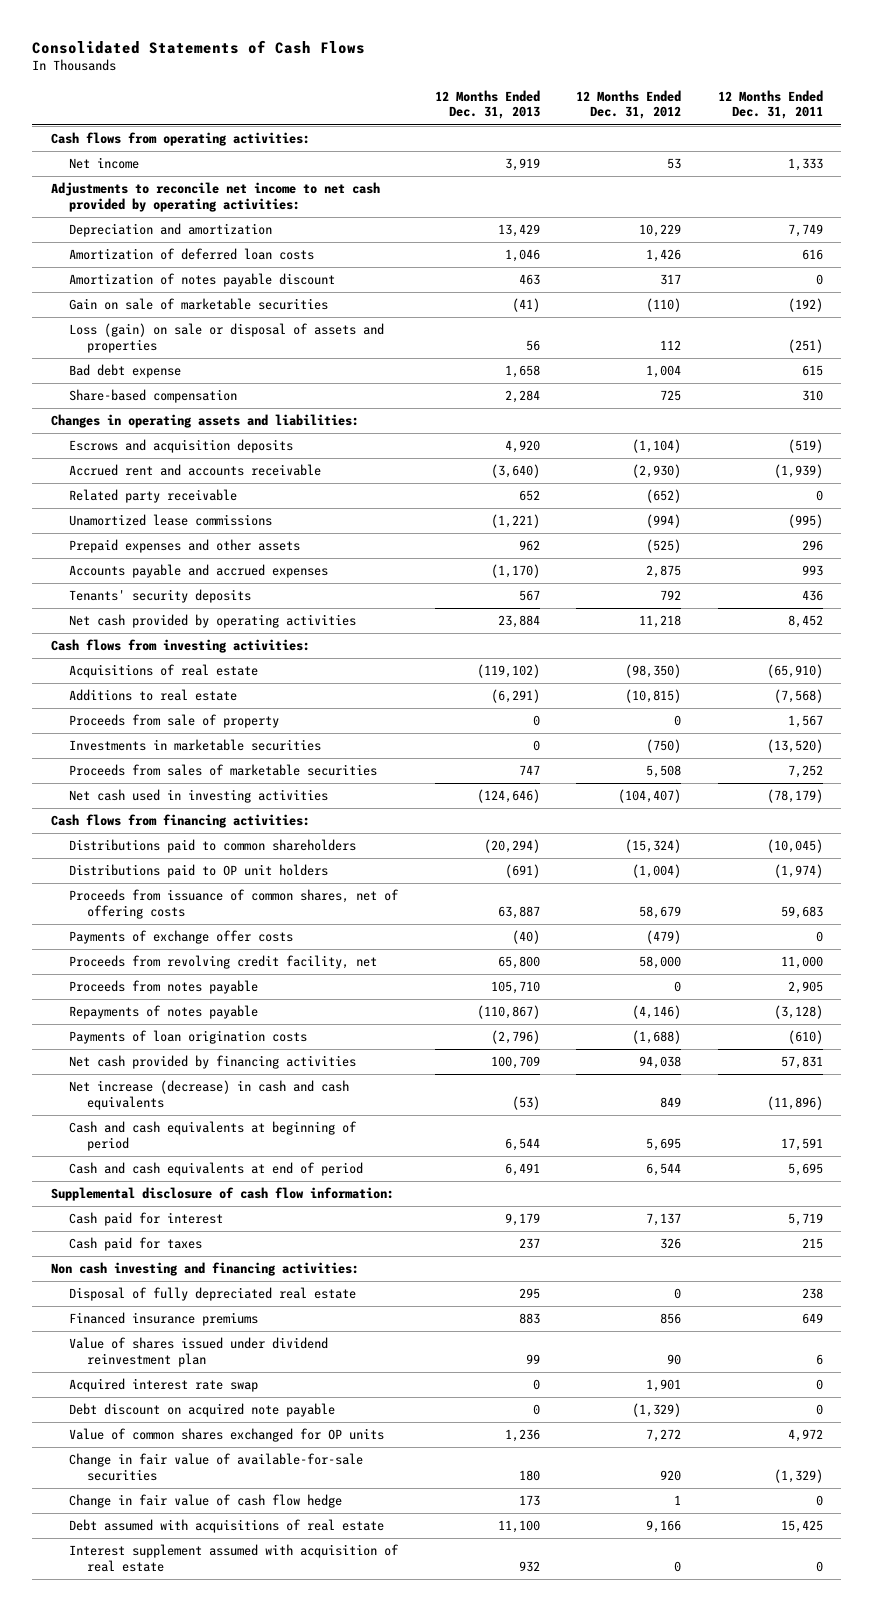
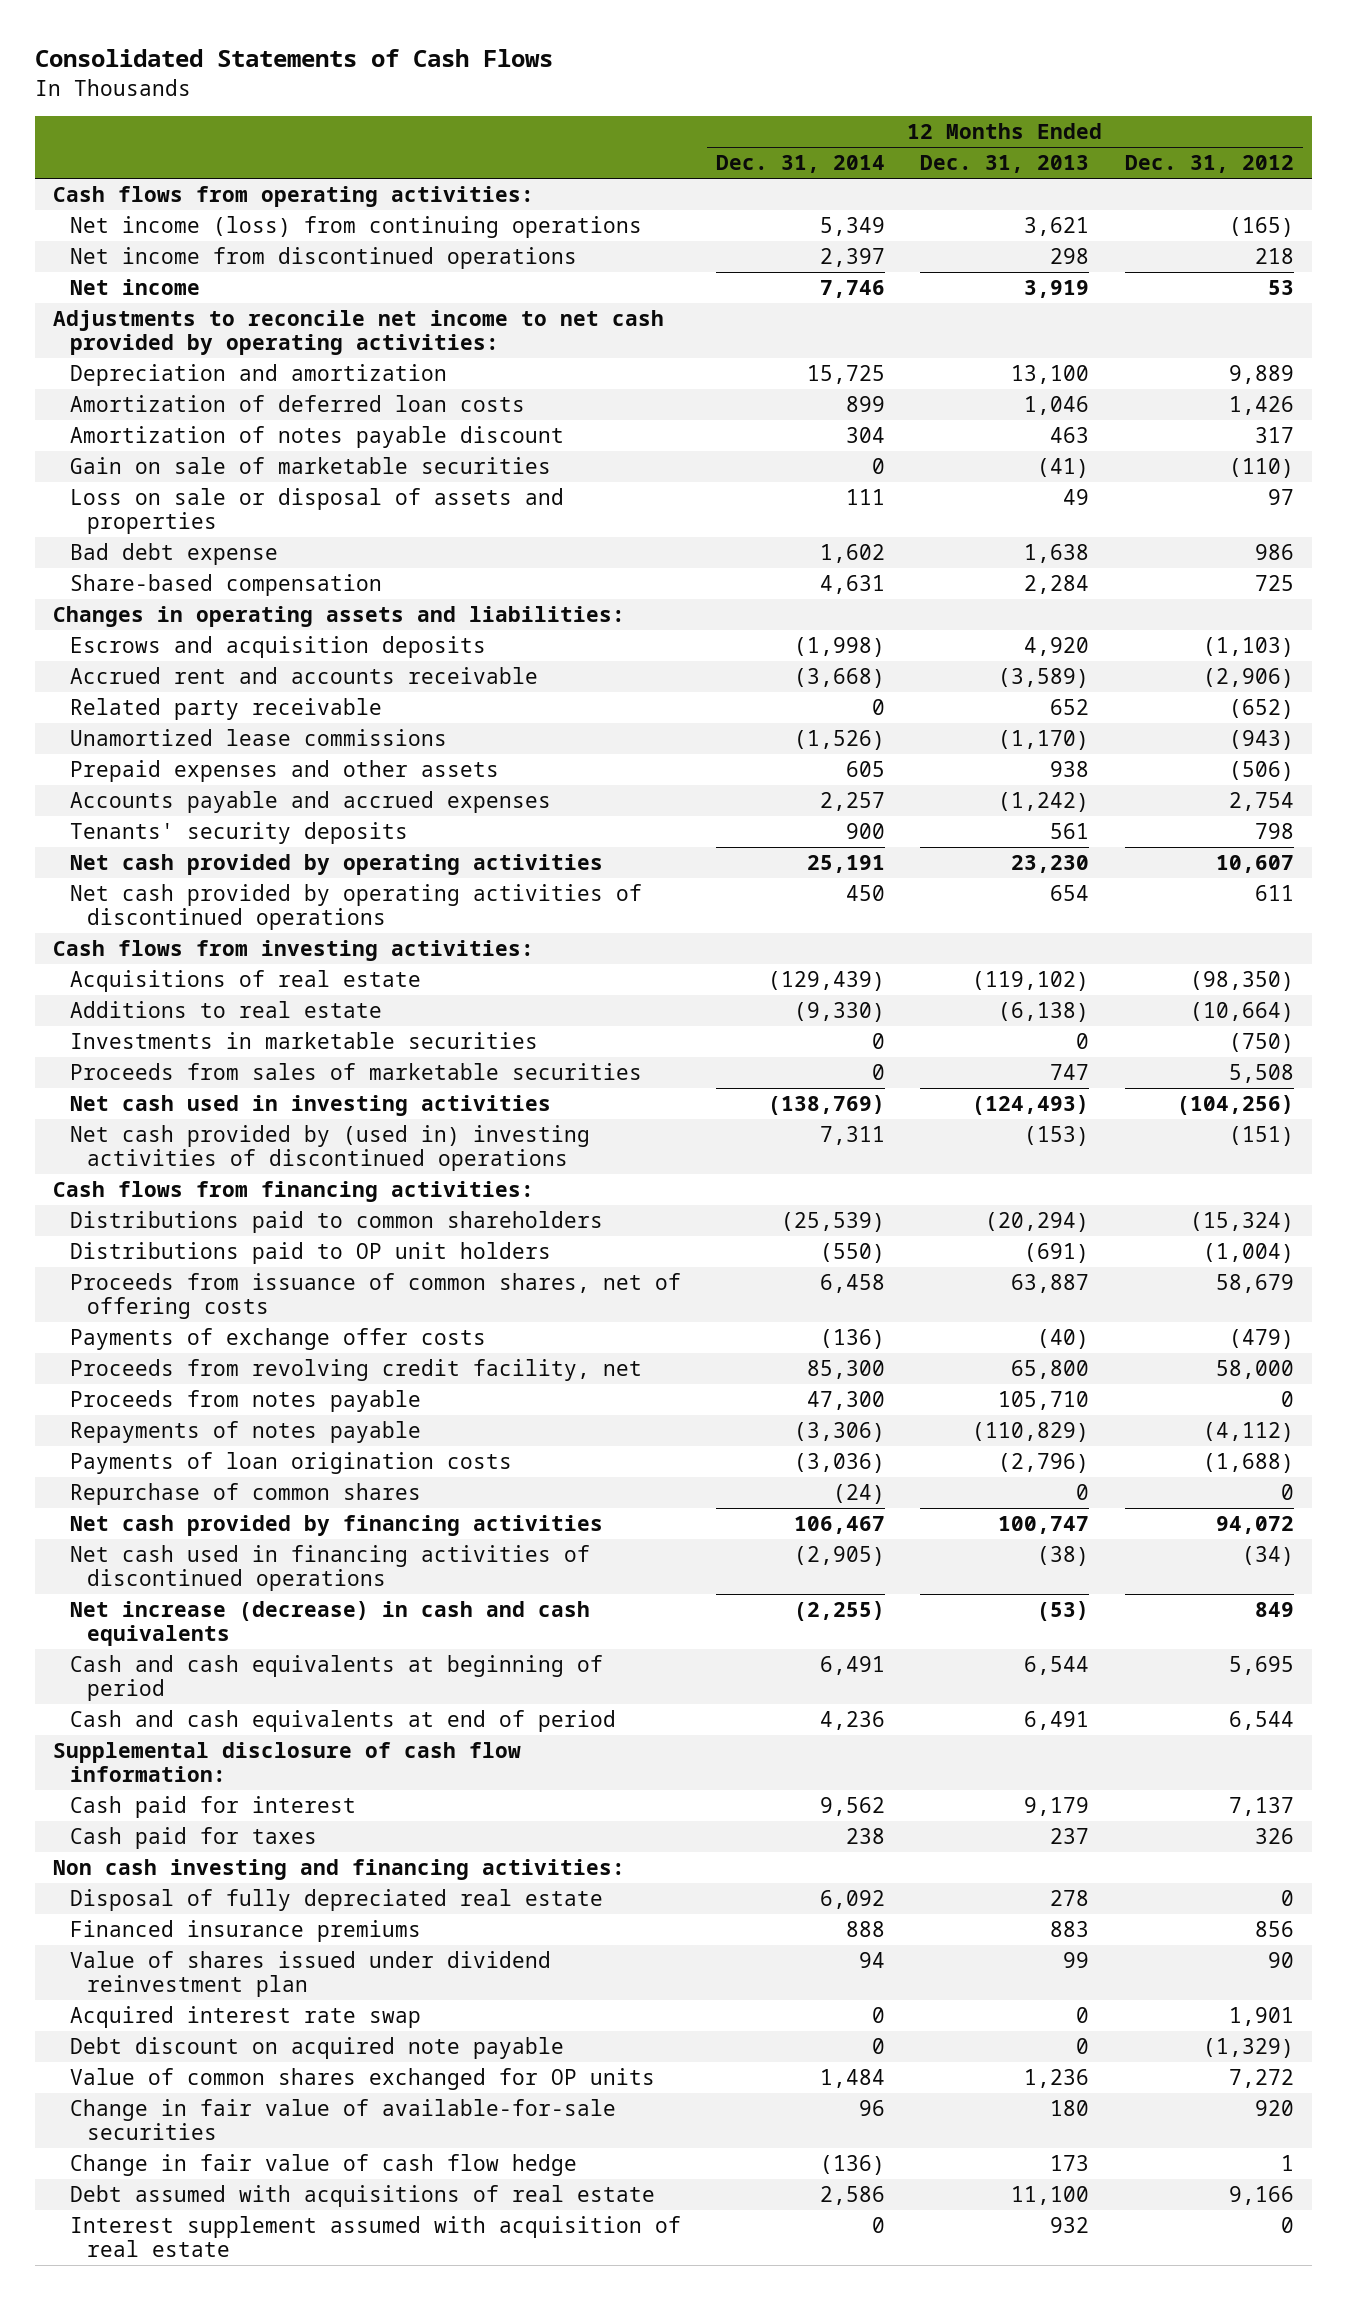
[718,89,824,120] 12 Months Ended Dec. 31, 2011 -> none
none -> [716,155,886,174] Dec. 31, 2014
none -> [69,215,642,238] Net income (loss) from continuing operations
none -> [69,246,577,269] Net income from discontinued operations
[497,224,540,238] 13,429 -> [1011,364,1090,384] 13,100
[639,224,682,238] 10,229 -> [1228,364,1294,384] 9,889
[68,323,384,353] Loss (gain) on sale or disposal of assets and properties -> [69,487,564,534] Loss on sale or disposal of assets and properties
[525,339,540,351] 56 -> [1063,488,1090,505] 49
[660,339,682,350] 112 -> [1267,488,1294,505] 97
[504,365,540,379] 1,658 -> [1024,543,1090,563] 1,638
[646,365,682,379] 1,004 -> [1254,543,1294,560] 986
[632,439,682,454] (1,104) -> [1202,636,1294,657] (1,103)
[490,464,540,479] (3,640) -> [998,667,1090,688] (3,589)
[632,464,682,479] (2,930) -> [1202,667,1294,688] (2,906)
[490,514,540,529] (1,221) -> [998,729,1090,750] (1,170)
[646,514,682,529] (994) -> [1228,729,1294,750] (943)
[518,540,540,552] 962 -> [1050,760,1090,777] 938
[646,539,682,554] (525) -> [1228,760,1294,781] (506)
[490,564,540,579] (1,170) -> [998,791,1090,812] (1,242)
[646,565,682,579] 2,875 -> [1228,791,1294,811] 2,754
[518,590,540,602] 567 -> [1050,822,1090,839] 561
[660,590,682,601] 792 -> [1254,822,1294,839] 798
[497,615,540,629] 23,884 -> [1011,854,1090,873] 23,230
[639,615,682,629] 11,218 -> [1215,854,1294,873] 10,607
none -> [69,883,642,930] Net cash provided by operating activities of discontinued operations
[68,714,279,729] Proceeds from sale of property -> none
[490,689,540,704] (6,291) -> [998,1001,1090,1022] (6,138)
[625,689,682,704] (10,815) -> [1189,1001,1294,1022] (10,664)
[476,789,540,804] (124,646) -> [972,1094,1090,1115] (124,493)
[618,789,682,804] (104,407) -> [1176,1094,1294,1115] (104,256)
none -> [69,1124,590,1171] Net cash provided by (used in) investing activities of discontinued operations
[476,1005,540,1020] (110,867) -> [972,1421,1090,1442] (110,829)
[632,1005,682,1020] (4,146) -> [1202,1421,1294,1442] (4,112)
none -> [69,1482,421,1505] Repurchase of common shares
[490,1056,540,1070] 100,709 -> [998,1515,1090,1534] 100,747
[639,1056,682,1070] 94,038 -> [1215,1515,1294,1534] 94,072
none -> [69,1544,590,1591] Net cash used in financing activities of discontinued operations
[518,1288,540,1300] 295 -> [1050,1889,1090,1906] 278

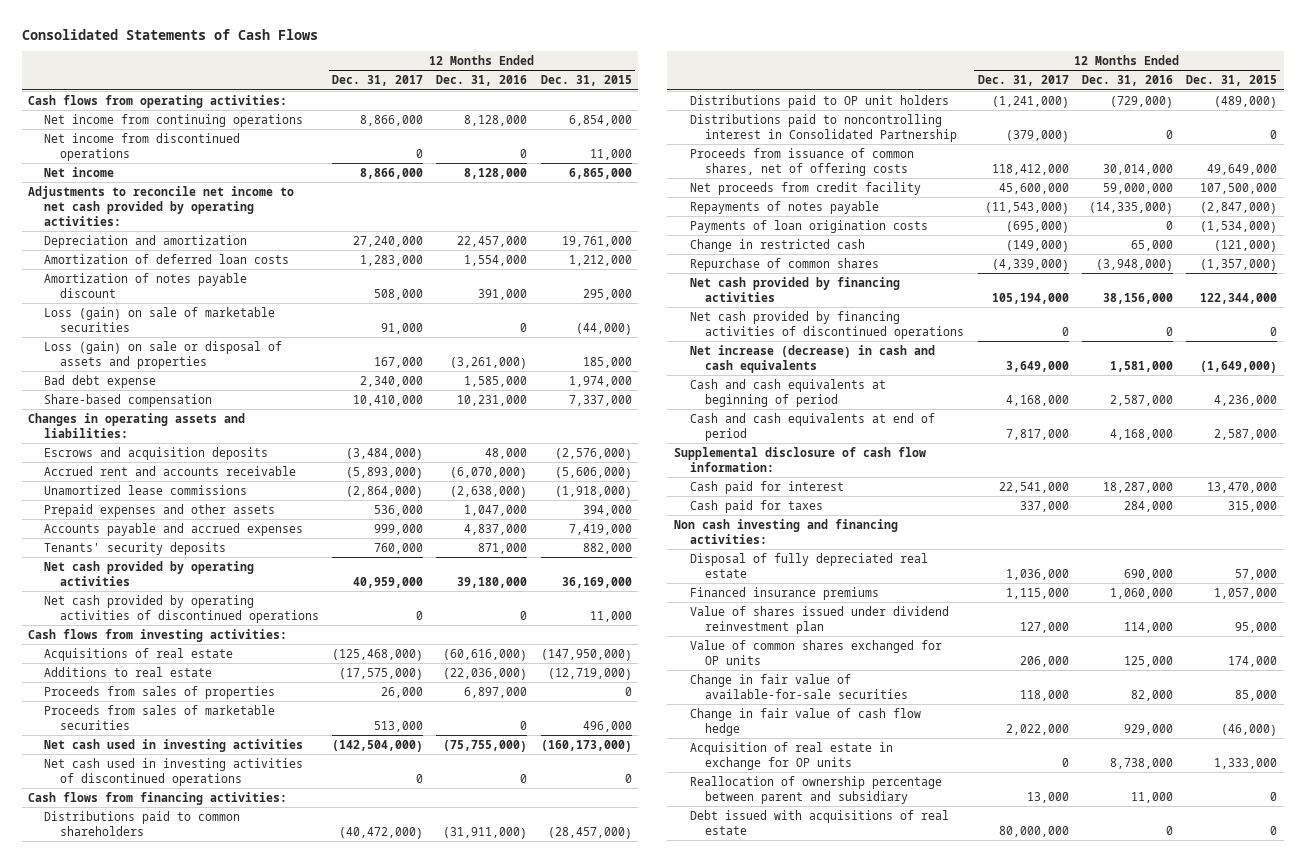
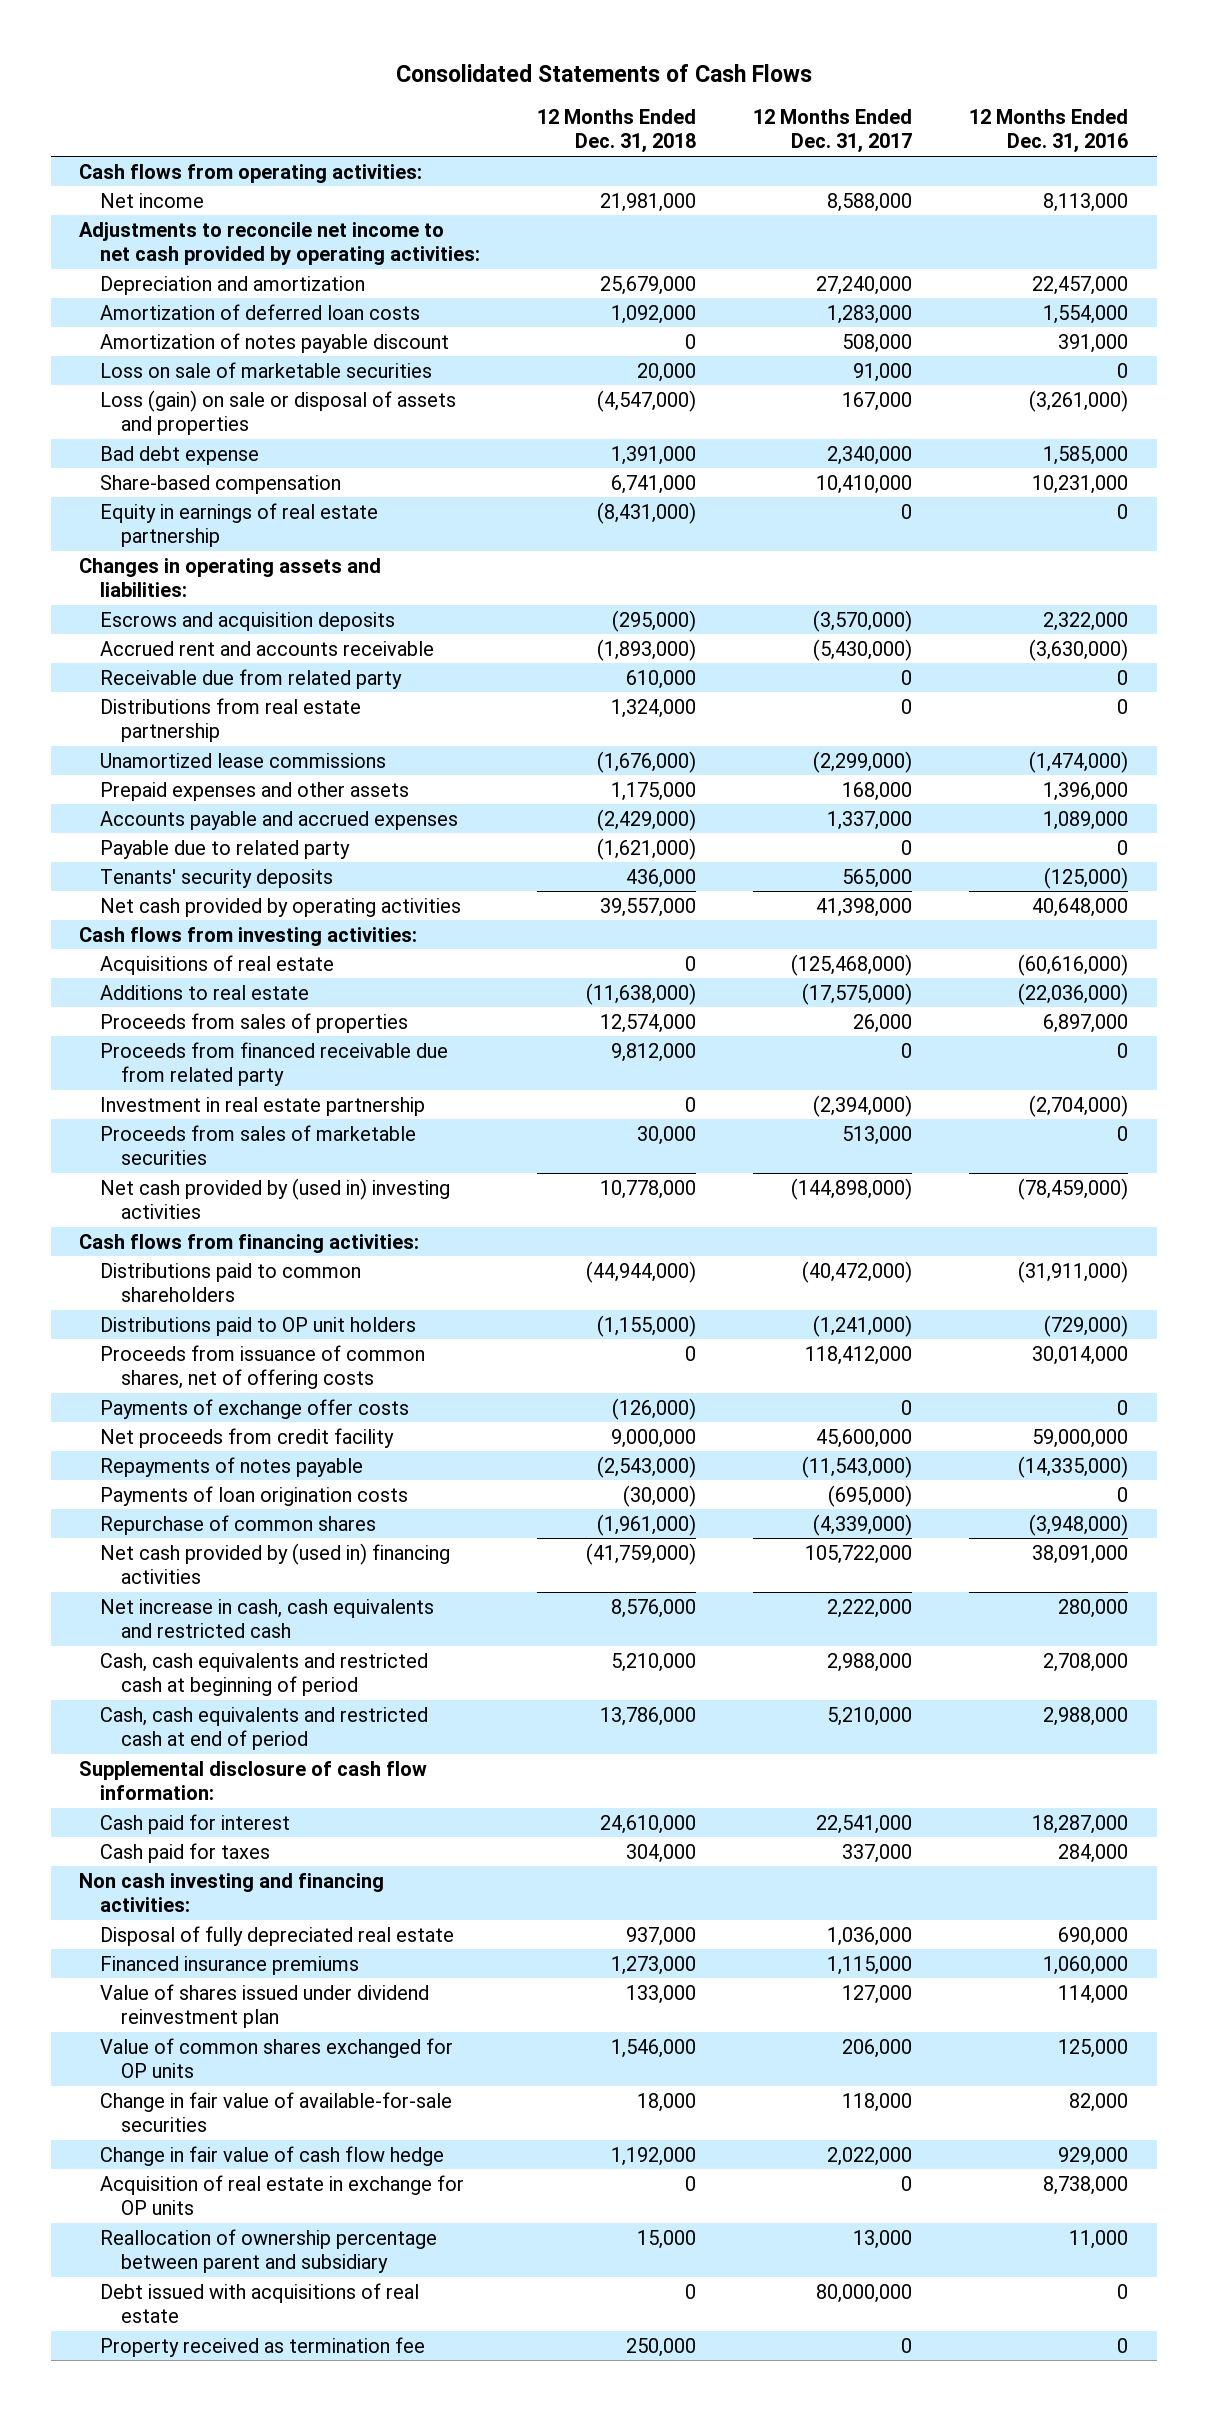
[540,75,632,87] Dec. 31, 2015 -> none
none -> [537,108,697,154] 12 Months Ended Dec. 31, 2018
[44,113,304,127] Net income from continuing operations -> none
[44,132,241,161] Net income from discontinued operations -> none
[360,167,424,179] 8,866,000 -> [827,192,913,212] 8,588,000
[464,167,528,179] 8,128,000 -> [1043,192,1129,212] 8,113,000
[44,306,276,332] Loss (gain) on sale of marketable securities -> [100,361,433,378] Loss on sale of marketable securities
none -> [100,502,379,548] Equity in earnings of real estate partnership
[44,594,320,623] Net cash provided by operating activities of discontinued operations -> none
[346,447,424,460] (3,484,000) -> [813,609,913,632] (3,570,000)
[485,447,528,459] 48,000 -> [1043,611,1129,631] 2,322,000
[346,466,424,479] (5,893,000) -> [813,638,913,661] (5,430,000)
[450,466,528,479] (6,070,000) -> [1029,638,1129,661] (3,630,000)
none -> [100,668,403,689] Receivable due from related party
none -> [100,697,362,743] Distributions from real estate partnership
[346,485,424,498] (2,864,000) -> [813,750,913,773] (2,299,000)
[450,485,528,498] (2,638,000) -> [1029,750,1129,773] (1,474,000)
[374,504,424,516] 536,000 -> [842,781,913,801] 168,000
[464,504,528,516] 1,047,000 -> [1043,781,1129,801] 1,396,000
[374,523,424,535] 999,000 -> [827,810,913,830] 1,337,000
[464,523,528,535] 4,837,000 -> [1043,810,1129,830] 1,089,000
none -> [100,839,351,859] Payable due to related party
[374,542,424,554] 760,000 -> [842,868,913,888] 565,000
[478,542,528,554] 871,000 -> [1044,866,1129,889] (125,000)
[353,576,424,588] 40,959,000 -> [816,897,913,917] 41,398,000
[457,576,528,588] 39,180,000 -> [1032,897,1129,917] 40,648,000
none -> [100,1041,449,1087] Proceeds from financed receivable due from related party
none -> [100,1096,426,1116] Investment in real estate partnership
[44,757,304,786] Net cash used in investing activities of discontinued operations -> none
[44,738,304,752] Net cash used in investing activities -> [100,1177,451,1220] Net cash provided by (used in) investing activities
[332,739,424,752] (142,504,000) -> [791,1177,913,1200] (144,898,000)
[443,739,528,752] (75,755,000) -> [1018,1177,1129,1200] (78,459,000)
[689,113,958,142] Distributions paid to noncontrolling interest in Consolidated Partnership -> none
none -> [100,1398,410,1419] Payments of exchange offer costs
[689,238,865,252] Change in restricted cash -> none
[689,310,965,339] Net cash provided by financing activities of discontinued operations -> none
[689,276,900,302] Net cash provided by financing activities -> [100,1542,451,1585] Net cash provided by (used in) financing activities
[991,292,1069,304] 105,194,000 -> [805,1544,913,1564] 105,722,000
[1102,292,1173,304] 38,156,000 -> [1032,1544,1129,1564] 38,091,000
[689,344,935,373] Net increase (decrease) in cash and cash equivalents -> [100,1598,435,1639] Net increase in cash, cash equivalents and restricted cash
[1005,360,1069,372] 3,649,000 -> [827,1598,913,1618] 2,222,000
[1109,360,1173,372] 1,581,000 -> [1058,1598,1129,1618] 280,000
[689,378,886,407] Cash and cash equivalents at beginning of period -> [100,1652,429,1697] Cash, cash equivalents and restricted cash at beginning of period
[1005,394,1069,406] 4,168,000 -> [827,1652,913,1672] 2,988,000
[1109,394,1173,406] 2,587,000 -> [1043,1652,1129,1672] 2,708,000
[689,412,935,441] Cash and cash equivalents at end of period -> [100,1706,429,1751] Cash, cash equivalents and restricted cash at end of period
[1005,428,1069,440] 7,817,000 -> [827,1706,913,1726] 5,210,000
[1109,428,1173,440] 4,168,000 -> [1043,1706,1129,1726] 2,988,000
none -> [100,2336,426,2357] Property received as termination fee

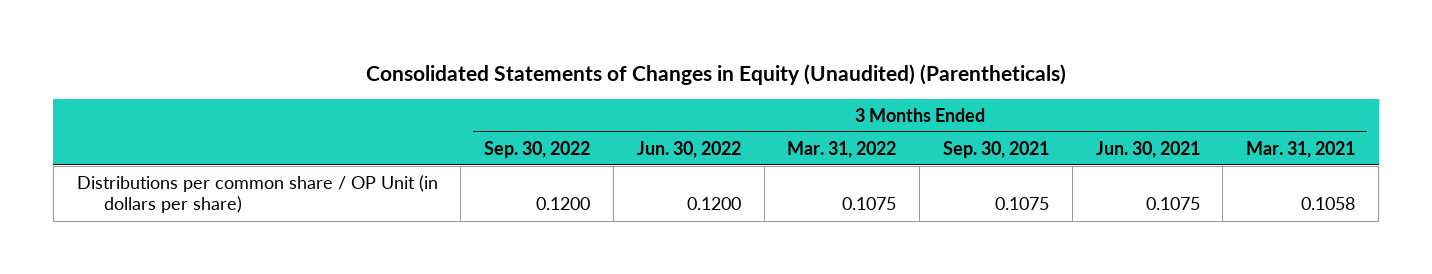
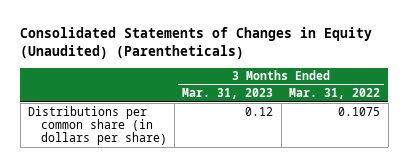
[484,140,591,158] Sep. 30, 2022 -> none
[636,140,741,158] Jun. 30, 2022 -> none
[943,140,1050,158] Sep. 30, 2021 -> none
[1095,140,1200,158] Jun. 30, 2021 -> none
[1246,140,1356,158] Mar. 31, 2021 -> none
none -> [182,88,274,100] Mar. 31, 2023
[76,174,438,214] Distributions per common share / OP Unit (in dollars per share) -> [28,105,167,146] Distributions per common share (in dollars per share)

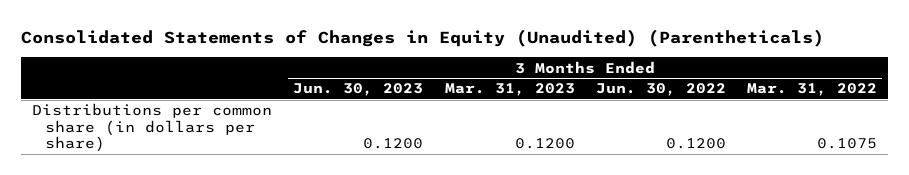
none -> [293,83,424,97] Jun. 30, 2023
none -> [595,83,726,97] Jun. 30, 2022
[245,106,274,116] 0.12 -> [514,138,575,150] 0.1200

